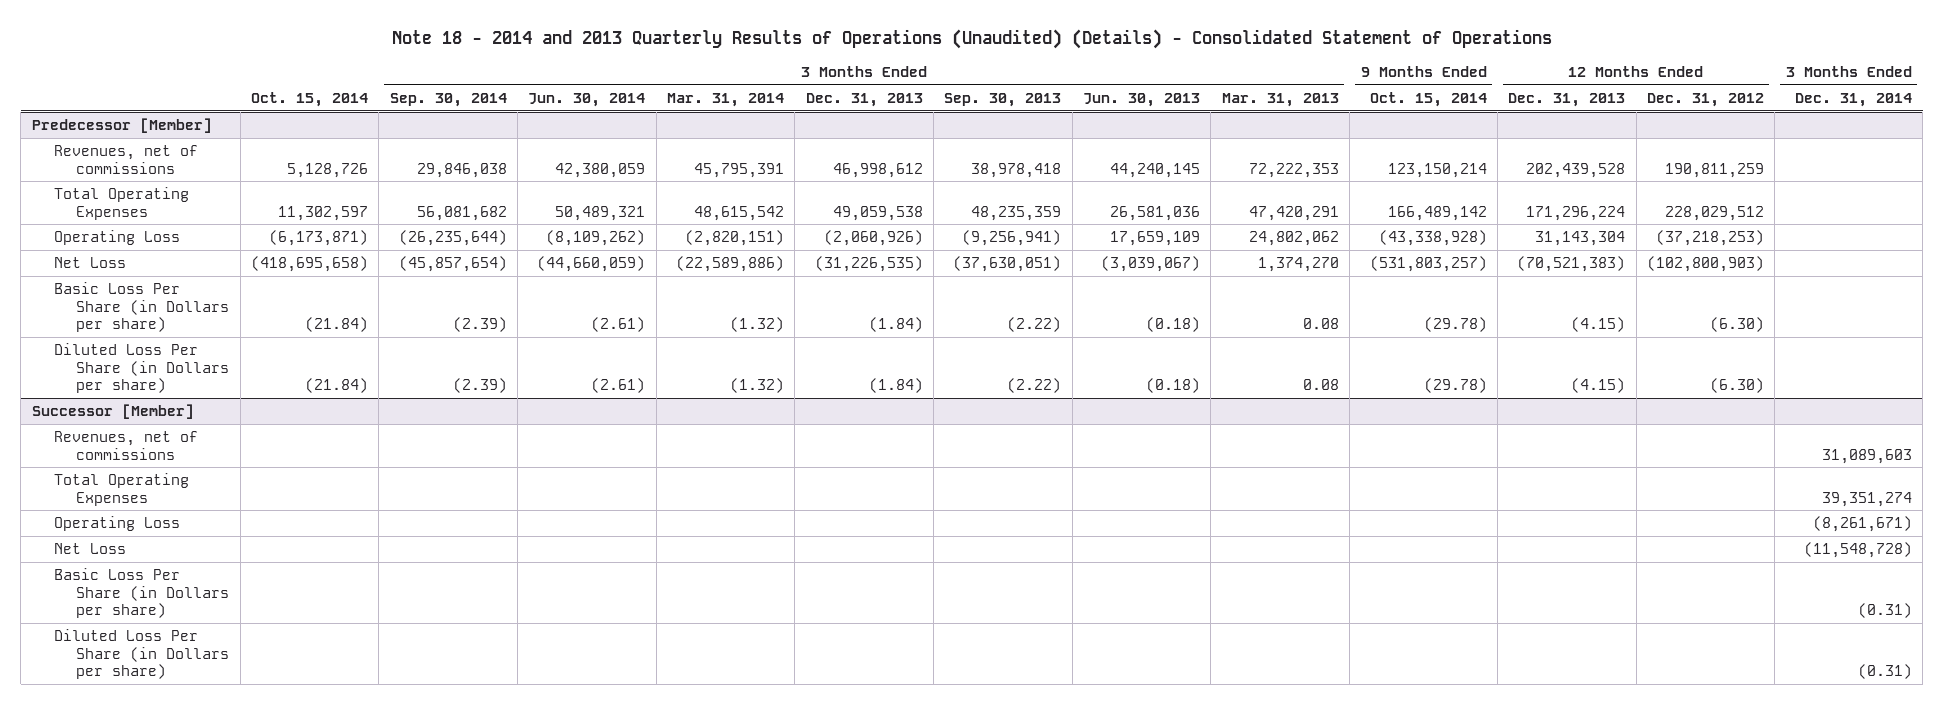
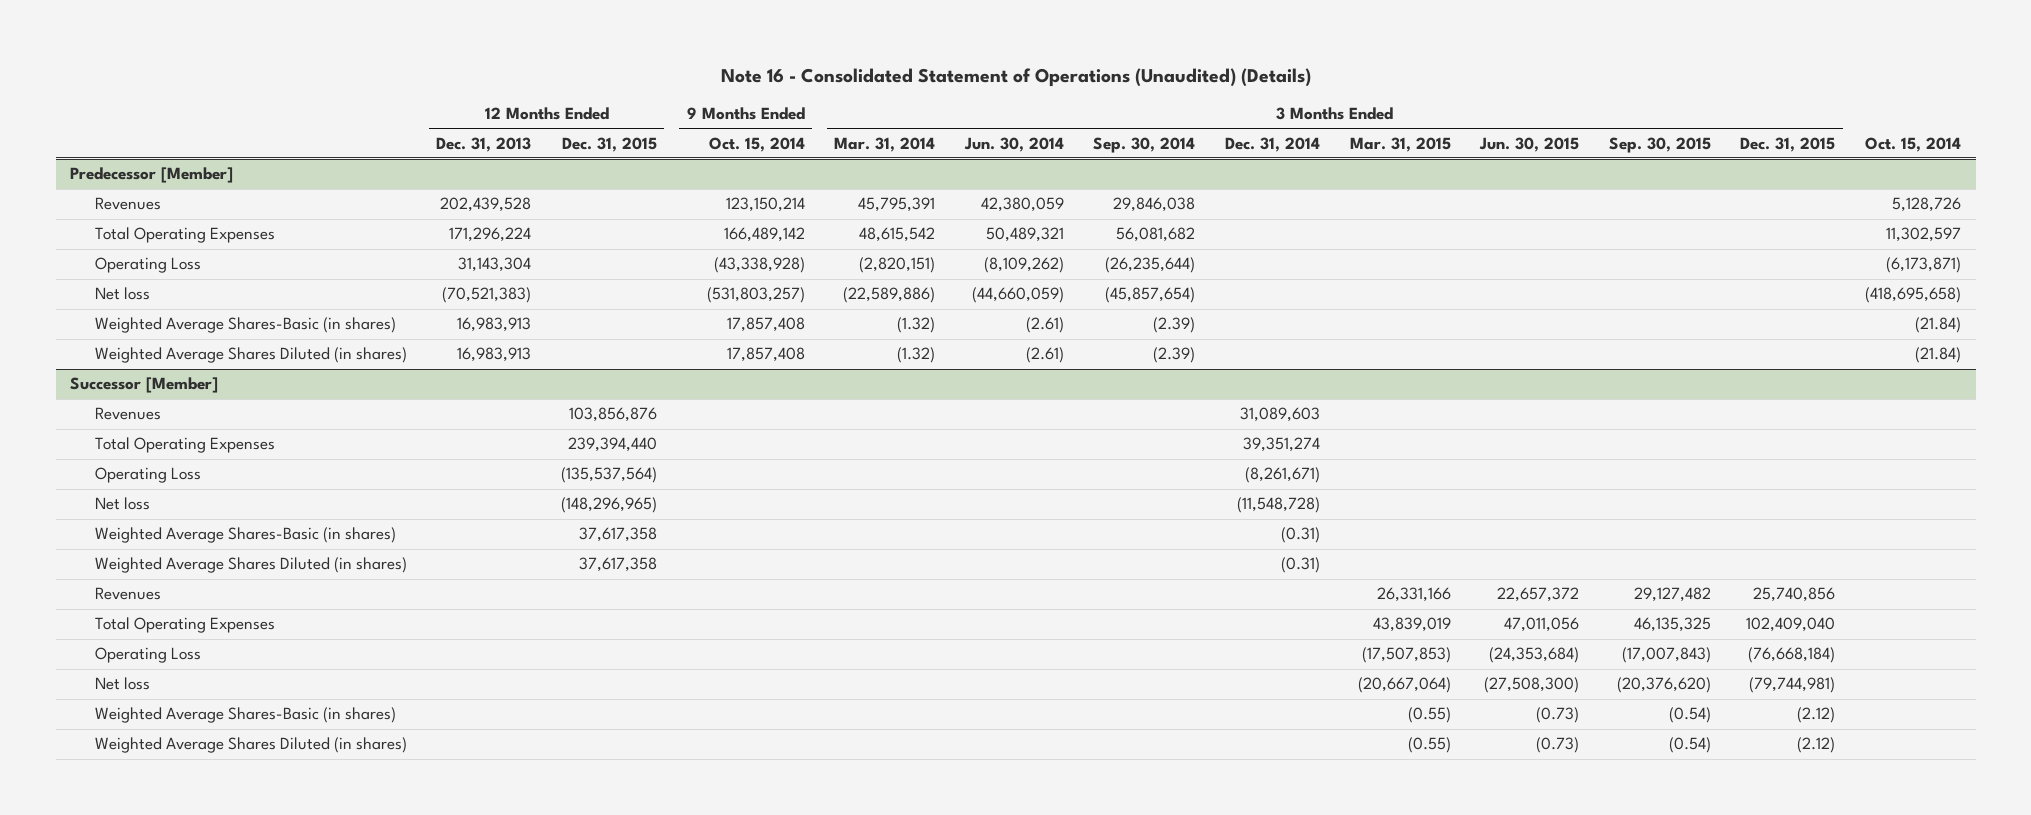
[391,28,1552,49] Note 18 - 2014 and 2013 Quarterly Results of Operations (Unaudited) (Details) - Consolidated Statement of Operations -> [720,67,1311,87] Note 16 - Consolidated Statement of Operations (Unaudited) (Details)
[805,92,923,107] Dec. 31, 2013 -> none
[944,92,1062,107] Sep. 30, 2013 -> none
[1083,92,1201,107] Jun. 30, 2013 -> none
[1221,92,1339,107] Mar. 31, 2013 -> none
[1646,92,1764,107] Dec. 31, 2012 -> none
none -> [562,136,658,152] Dec. 31, 2015
none -> [1349,136,1451,152] Mar. 31, 2015
none -> [1479,136,1580,152] Jun. 30, 2015
none -> [1608,136,1711,153] Sep. 30, 2015
none -> [1740,136,1836,152] Dec. 31, 2015
[53,145,198,174] Revenues, net of commissions -> [94,197,161,211] Revenues
[53,282,230,332] Basic Loss Per Share (in Dollars per share) -> none
[53,343,230,393] Diluted Loss Per Share (in Dollars per share) -> none
[53,257,126,269] Net Loss -> [94,287,150,301] Net loss
none -> [94,317,396,334] Weighted Average Shares-Basic (in shares)
none -> [94,347,407,364] Weighted Average Shares Diluted (in shares)
[53,431,198,460] Revenues, net of commissions -> [94,407,161,421] Revenues
[53,568,230,618] Basic Loss Per Share (in Dollars per share) -> none
[53,629,230,679] Diluted Loss Per Share (in Dollars per share) -> none
[53,543,126,555] Net Loss -> [94,497,150,511] Net loss
none -> [94,527,396,544] Weighted Average Shares-Basic (in shares)
none -> [94,557,407,574] Weighted Average Shares Diluted (in shares)
none -> [94,587,161,601] Revenues
none -> [94,617,275,634] Total Operating Expenses
none -> [94,647,201,664] Operating Loss
none -> [94,677,150,691] Net loss
none -> [94,707,396,724] Weighted Average Shares-Basic (in shares)
none -> [94,737,407,754] Weighted Average Shares Diluted (in shares)

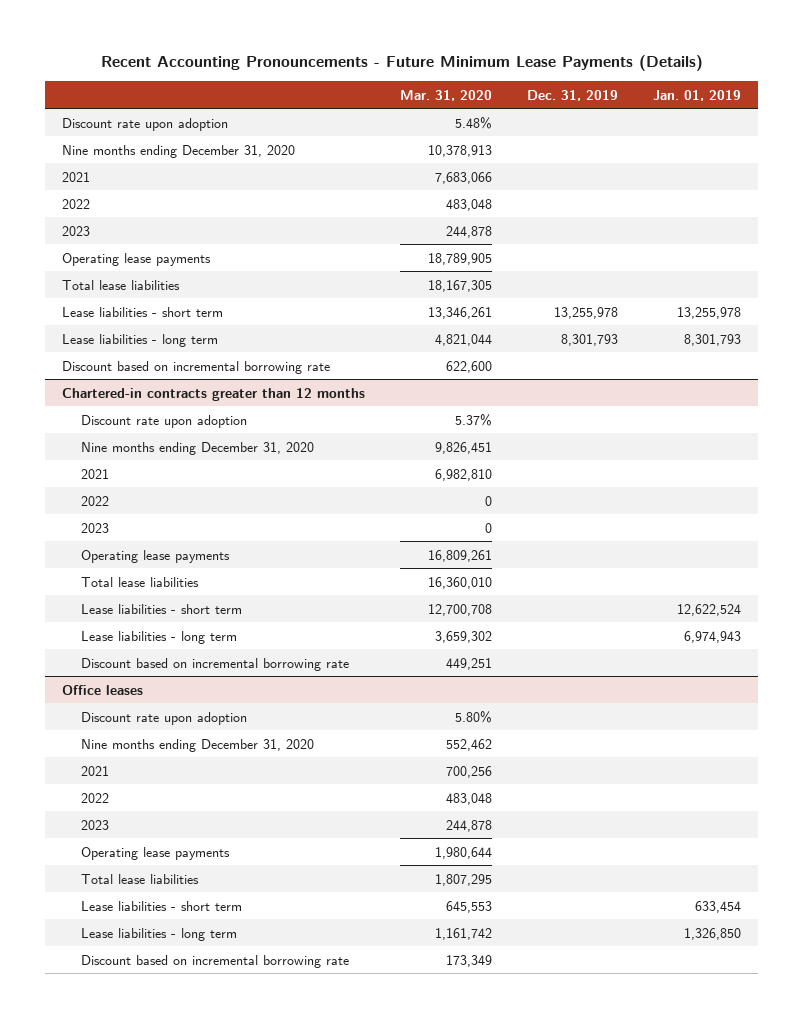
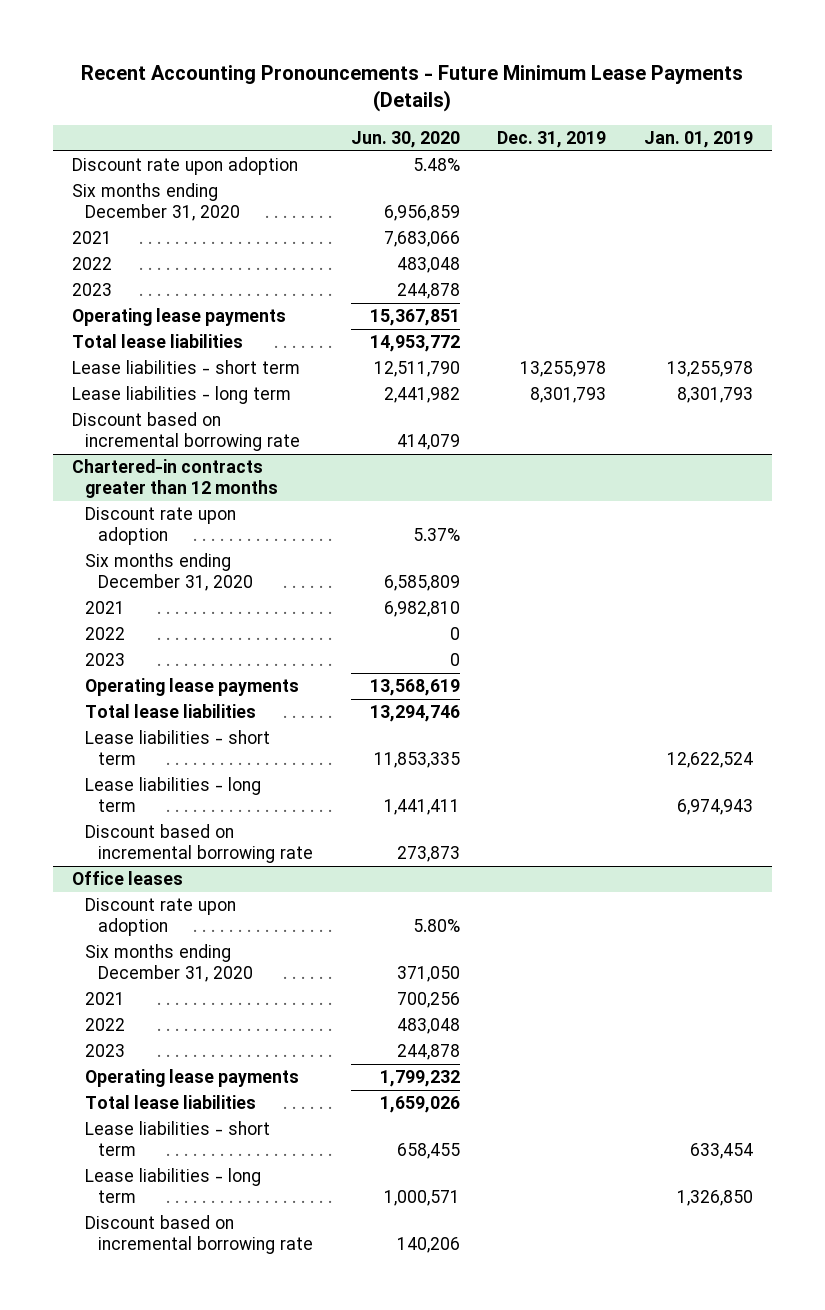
[400,89,493,101] Mar. 31, 2020 -> none
none -> [350,130,460,148] Jun. 30, 2020
[62,144,296,158] Nine months ending December 31, 2020 -> [72,183,240,222] Six months ending December 31, 2020
[81,441,315,455] Nine months ending December 31, 2020 -> [84,553,253,592] Six months ending December 31, 2020
[81,738,315,752] Nine months ending December 31, 2020 -> [84,944,253,983] Six months ending December 31, 2020

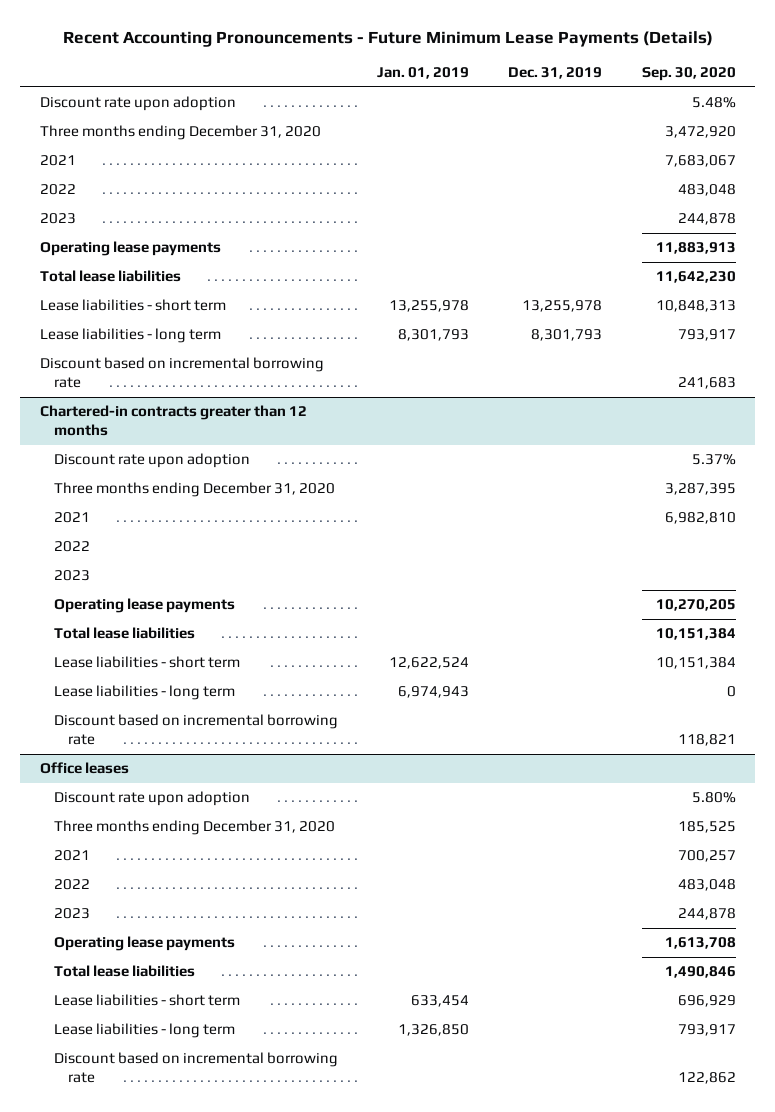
[350,130,460,148] Jun. 30, 2020 -> none
none -> [641,67,736,82] Sep. 30, 2020
[72,183,240,222] Six months ending December 31, 2020 -> [39,125,321,141] Three months ending December 31, 2020
[84,553,253,592] Six months ending December 31, 2020 -> [53,482,335,498] Three months ending December 31, 2020
[84,944,253,983] Six months ending December 31, 2020 -> [53,820,335,836] Three months ending December 31, 2020

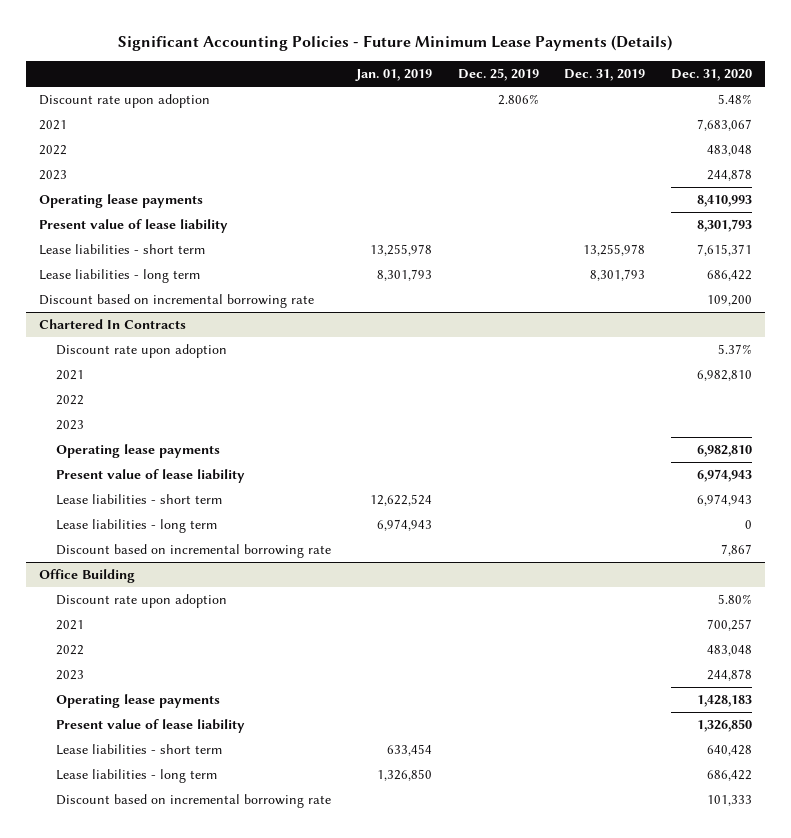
[62,31,713,48] Recent Accounting Pronouncements - Future Minimum Lease Payments (Details) -> [118,35,673,52] Significant Accounting Policies - Future Minimum Lease Payments (Details)
[641,67,736,82] Sep. 30, 2020 -> none
none -> [457,68,539,82] Dec. 25, 2019
none -> [670,69,752,82] Dec. 31, 2020
[39,125,321,141] Three months ending December 31, 2020 -> none
[39,270,181,283] Total lease liabilities -> [38,219,228,234] Present value of lease liability
[39,405,307,437] Chartered-in contracts greater than 12 months -> [38,319,186,330] Chartered In Contracts
[53,482,335,498] Three months ending December 31, 2020 -> none
[53,627,195,640] Total lease liabilities -> [55,469,245,484] Present value of lease liability
[39,762,129,775] Office leases -> [38,569,135,584] Office Building
[53,820,335,836] Three months ending December 31, 2020 -> none
[53,965,195,978] Total lease liabilities -> [55,719,245,734] Present value of lease liability

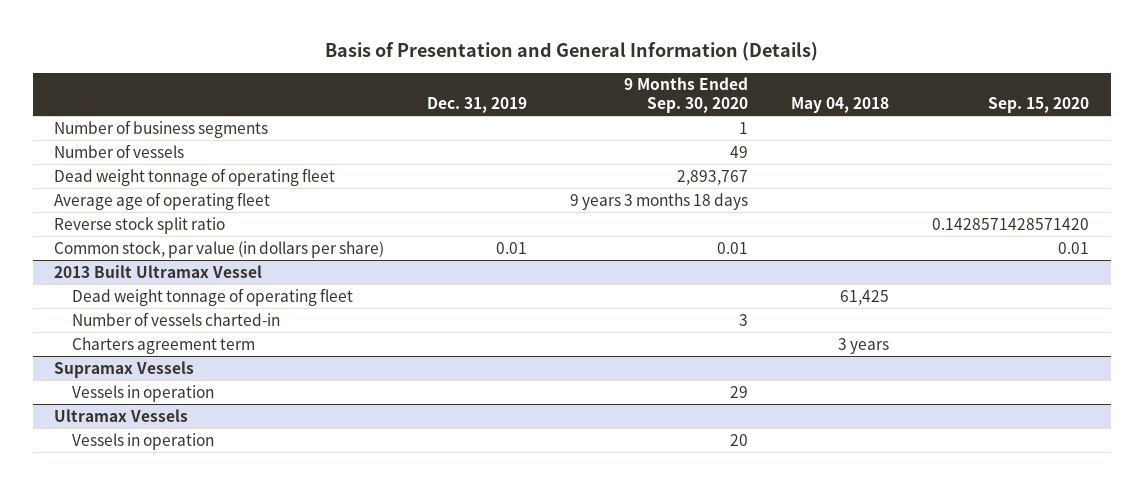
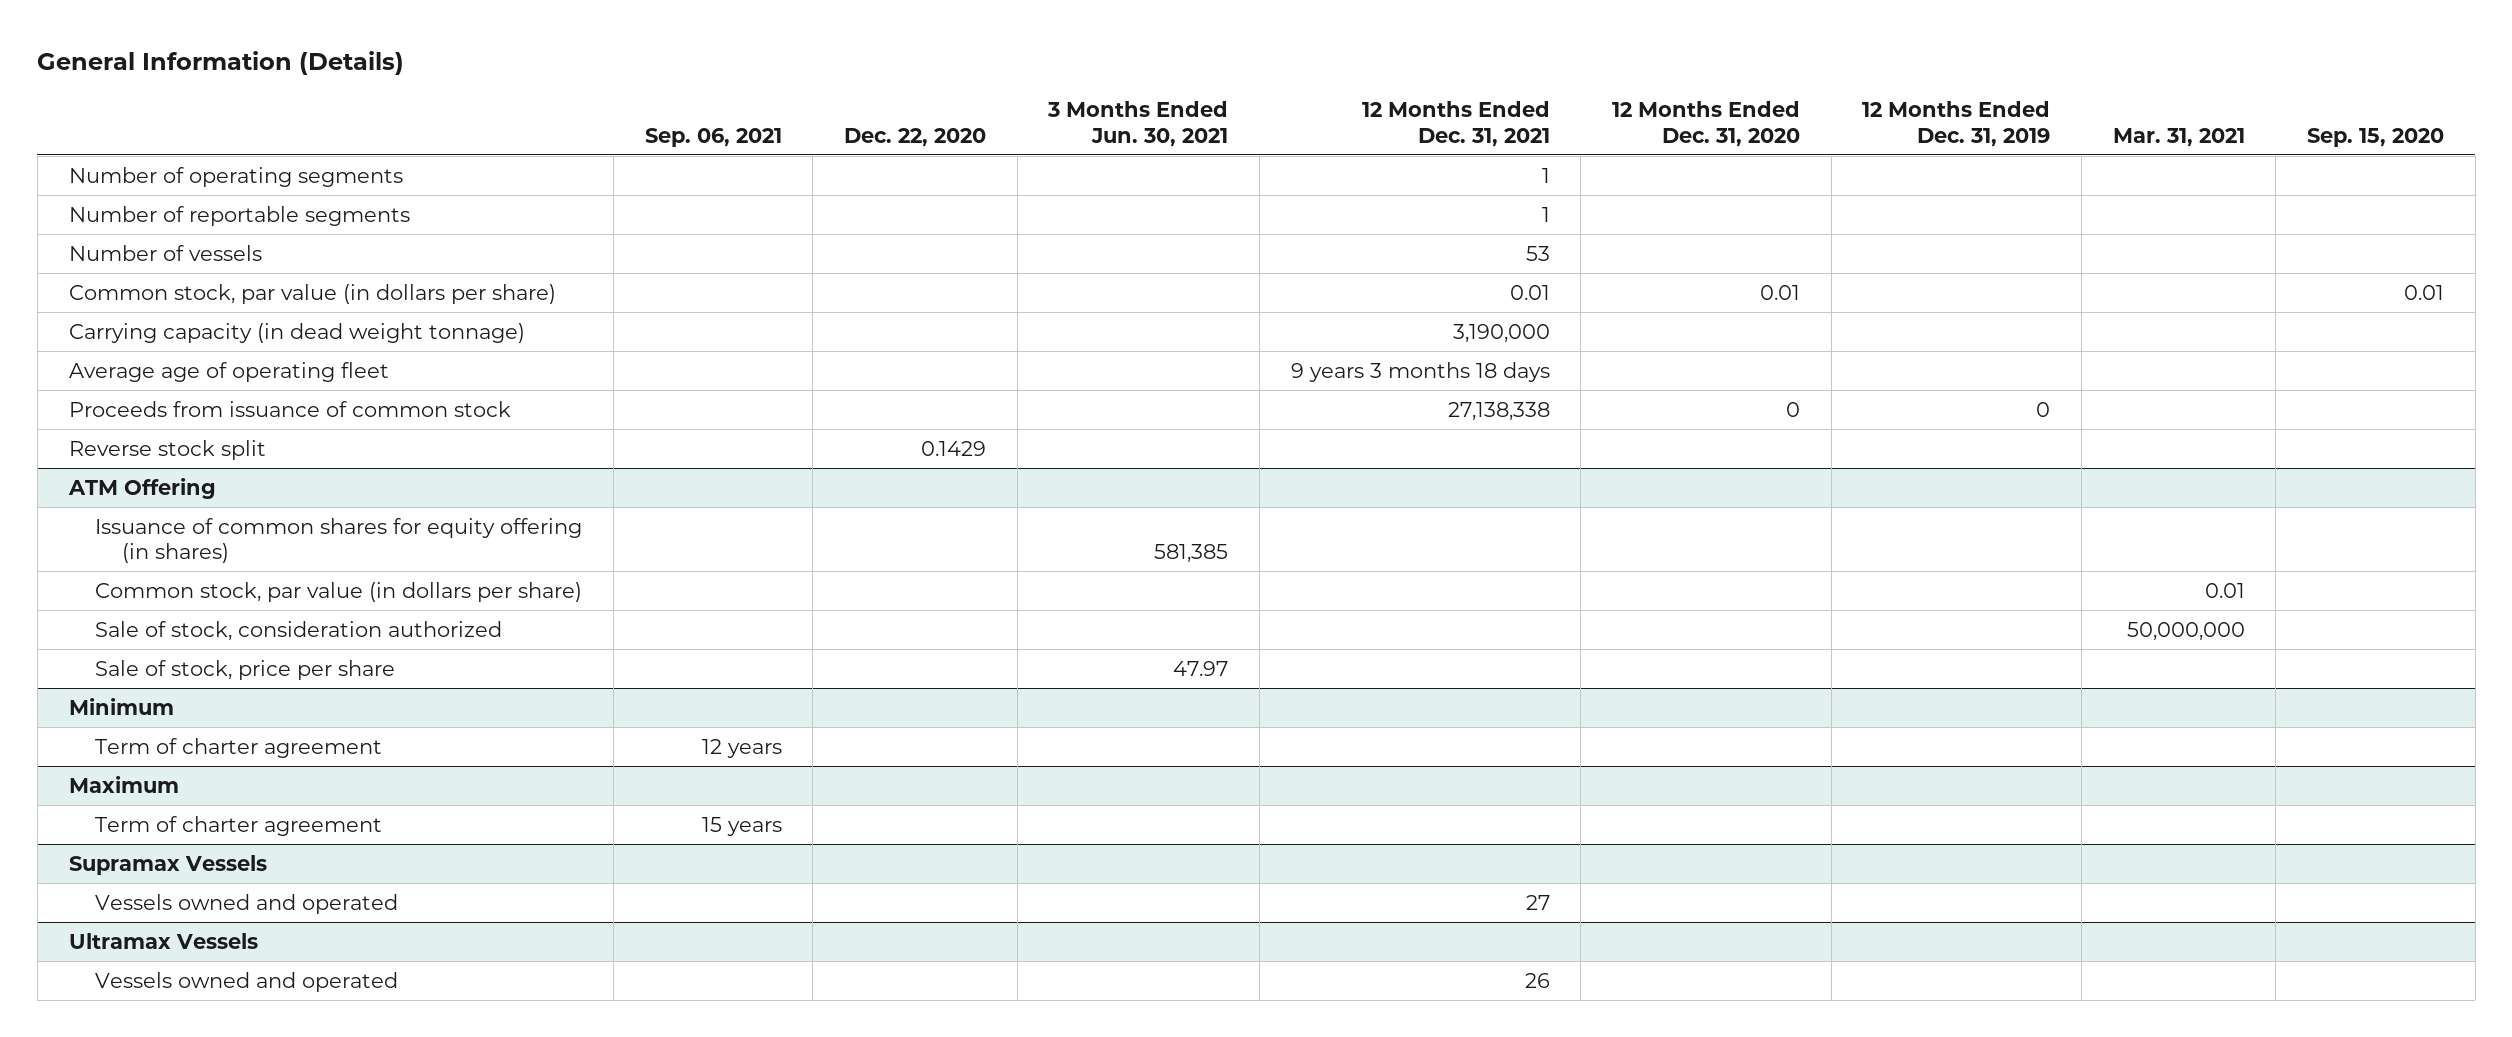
[324,41,818,61] Basis of Presentation and General Information (Details) -> [37,50,405,75] General Information (Details)
[427,97,528,114] Dec. 31, 2019 -> none
[624,77,749,114] 9 Months Ended Sep. 30, 2020 -> none
[791,97,890,114] May 04, 2018 -> none
none -> [644,127,782,147] Sep. 06, 2021
none -> [843,127,986,147] Dec. 22, 2020
none -> [1047,101,1229,147] 3 Months Ended Jun. 30, 2021
none -> [1361,101,1550,147] 12 Months Ended Dec. 31, 2021
none -> [1611,101,1800,147] 12 Months Ended Dec. 31, 2020
none -> [1862,101,2051,147] 12 Months Ended Dec. 31, 2019
none -> [2112,127,2245,147] Mar. 31, 2021
[54,119,269,138] Number of business segments -> [68,166,403,187] Number of operating segments
none -> [68,205,410,226] Number of reportable segments
[54,167,336,186] Dead weight tonnage of operating fleet -> none
[54,216,226,234] Reverse stock split ratio -> none
[54,264,263,278] 2013 Built Ultramax Vessel -> none
[71,287,353,306] Dead weight tonnage of operating fleet -> none
[71,311,280,326] Number of vessels charted-in -> none
[71,336,255,354] Charters agreement term -> none
none -> [68,322,525,343] Carrying capacity (in dead weight tonnage)
[54,191,271,210] Average age of operating fleet -> [68,361,389,382] Average age of operating fleet
none -> [68,400,511,417] Proceeds from issuance of common stock
none -> [68,439,266,460] Reverse stock split
none -> [67,477,216,499] ATM Offering
none -> [95,517,583,564] Issuance of common shares for equity offering (in shares)
none -> [95,581,583,602] Common stock, par value (in dollars per share)
none -> [95,620,503,641] Sale of stock, consideration authorized
none -> [95,659,396,680] Sale of stock, price per share
none -> [68,697,174,715] Minimum
none -> [95,737,383,758] Term of charter agreement
none -> [68,775,179,793] Maximum
none -> [95,815,383,836] Term of charter agreement
[71,384,214,402] Vessels in operation -> [95,893,399,914] Vessels owned and operated
[71,432,214,450] Vessels in operation -> [95,971,399,992] Vessels owned and operated

